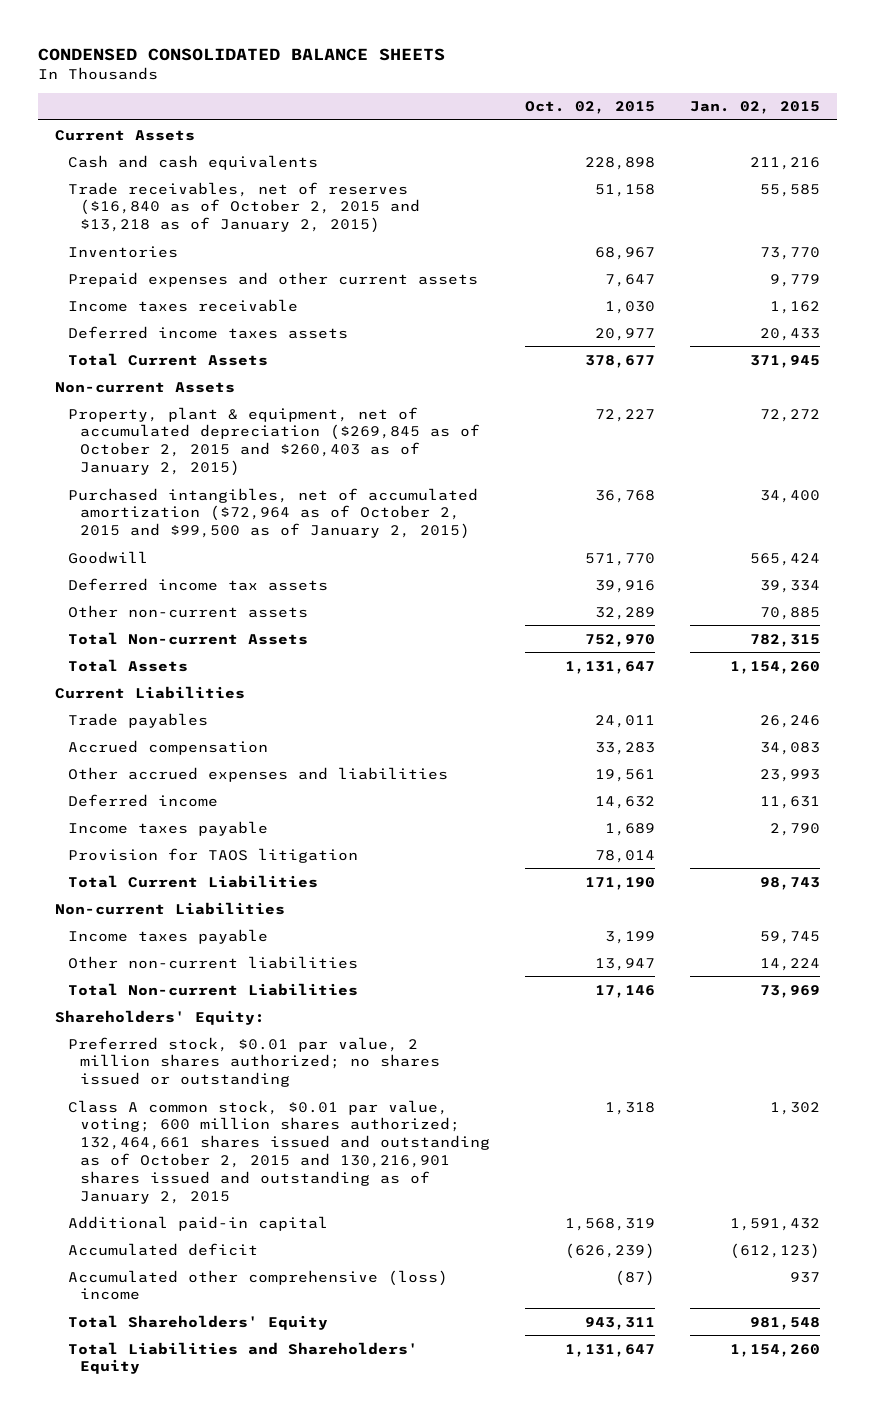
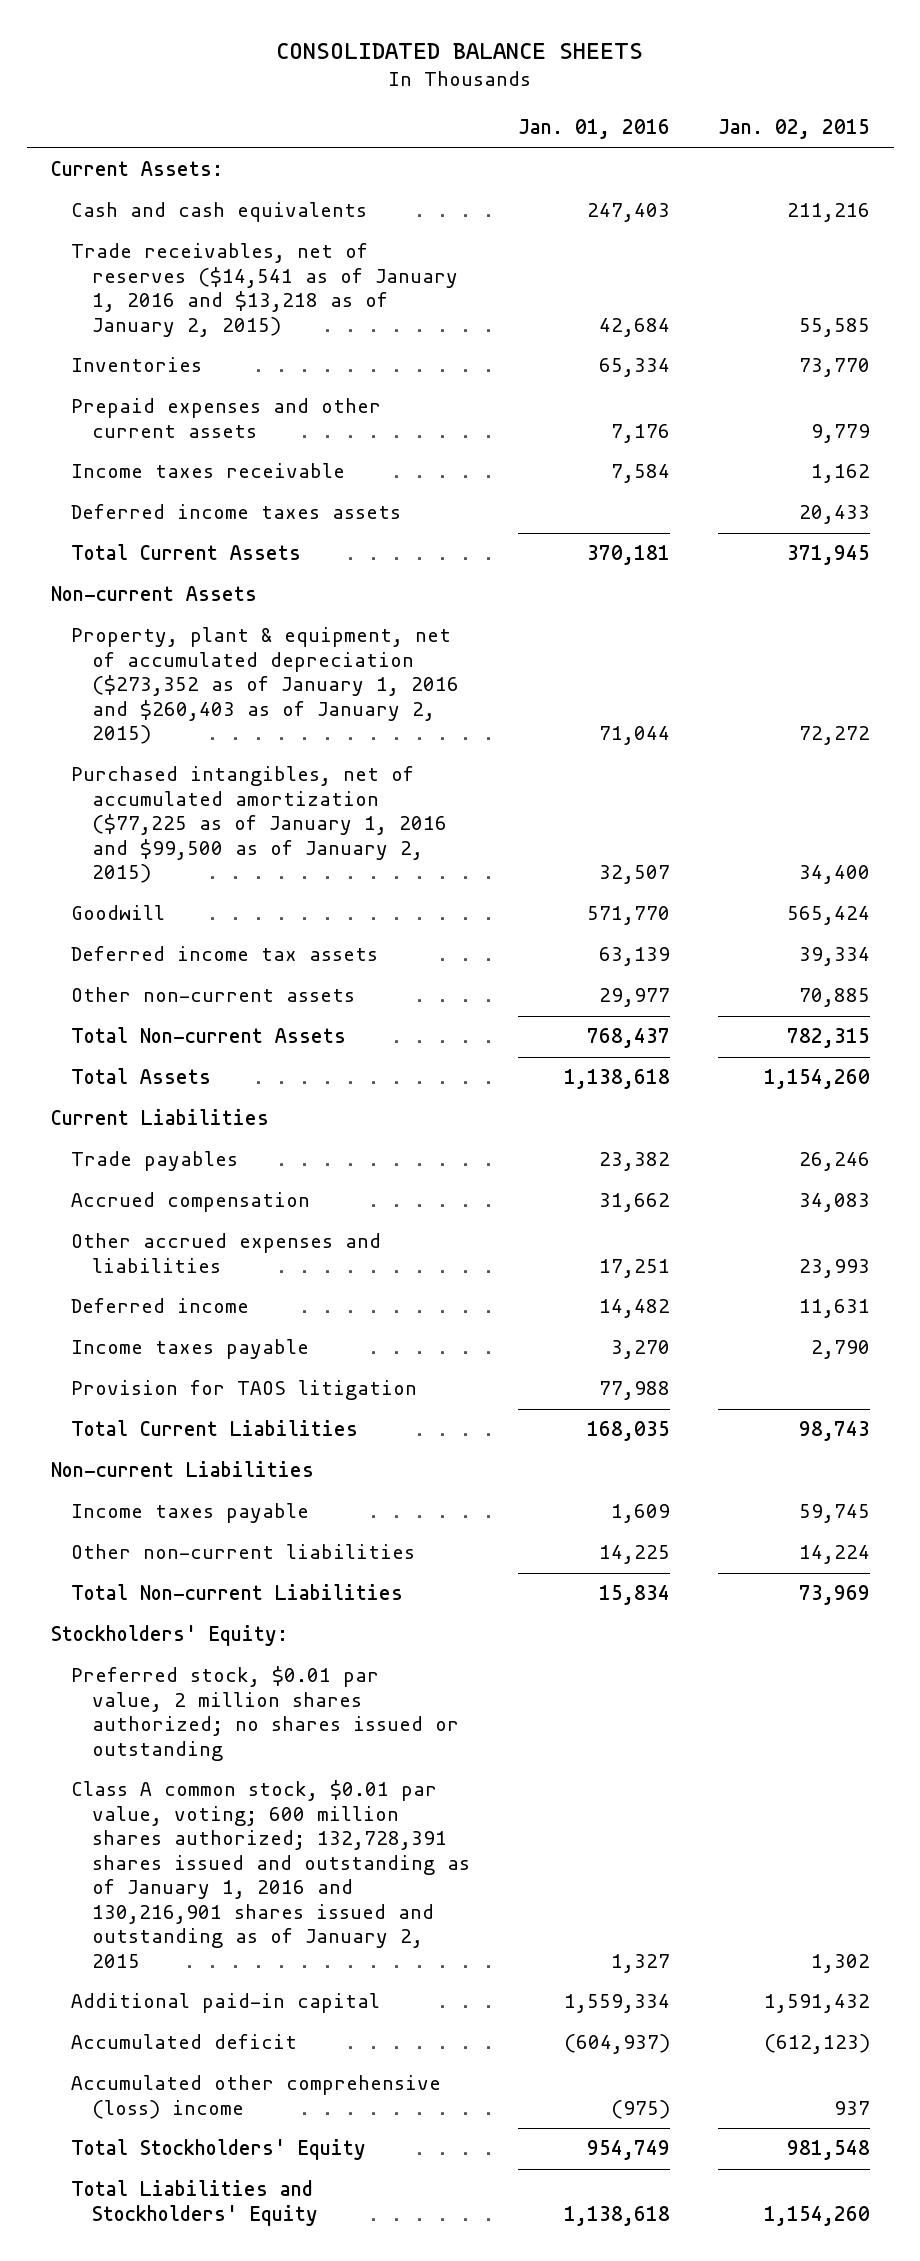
[37,47,445,61] CONDENSED CONSOLIDATED BALANCE SHEETS -> [276,42,644,59] CONSOLIDATED BALANCE SHEETS
[525,101,656,115] Oct. 02, 2015 -> none
none -> [517,119,670,140] Jan. 01, 2016
[55,129,196,141] Current Assets -> [50,161,223,177] Current Assets:
[67,181,421,234] Trade receivables, net of reserves ($16,840 as of October 2, 2015 and $13,218 as of January 2, 2015) -> [71,243,458,337] Trade receivables, net of reserves ($14,541 as of January 1, 2016 and $13,218 as of January 2, 2015)
[67,406,481,477] Property, plant & equipment, net of accumulated depreciation ($269,845 as of October 2, 2015 and $260,403 as of January 2, 2015) -> [71,627,459,745] Property, plant & equipment, net of accumulated depreciation ($273,352 as of January 1, 2016 and $260,403 as of January 2, 2015)
[67,487,478,540] Purchased intangibles, net of accumulated amortization ($72,964 as of October 2, 2015 and $99,500 as of January 2, 2015) -> [71,766,447,884] Purchased intangibles, net of accumulated amortization ($77,225 as of January 1, 2016 and $99,500 as of January 2, 2015)
[55,1009,266,1025] Shareholders' Equity: -> [50,1625,288,1647] Stockholders' Equity:
[67,1099,491,1204] Class A common stock, $0.01 par value, voting; 600 million shares authorized; 132,464,661 shares issued and outstanding as of October 2, 2015 and 130,216,901 shares issued and outstanding as of January 2, 2015 -> [71,1780,470,1968] Class A common stock, $0.01 par value, voting; 600 million shares authorized; 132,728,391 shares issued and outstanding as of January 1, 2016 and 130,216,901 shares issued and outstanding as of January 2, 2015
[67,1314,328,1330] Total Shareholders' Equity -> [71,2139,367,2161] Total Stockholders' Equity
[67,1341,418,1375] Total Liabilities and Shareholders' Equity -> [71,2180,318,2226] Total Liabilities and Stockholders' Equity

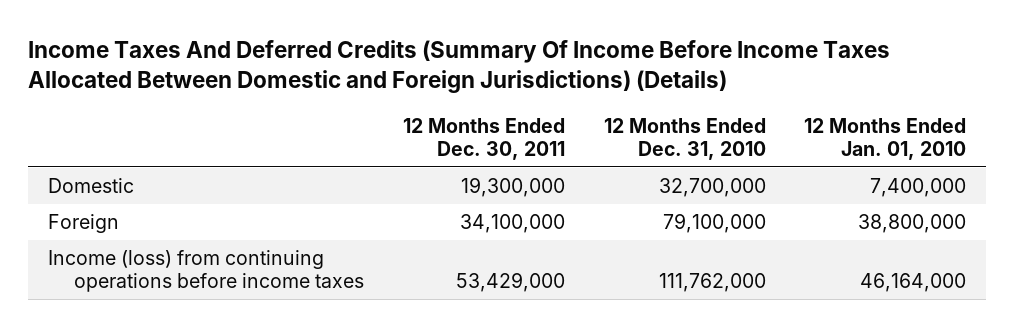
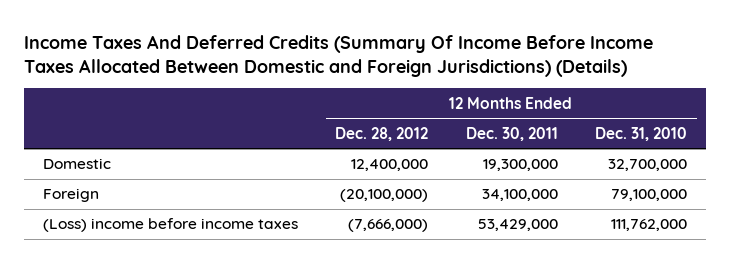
[804,117,967,160] 12 Months Ended Jan. 01, 2010 -> none
none -> [335,126,429,141] Dec. 28, 2012
[47,250,364,293] Income (loss) from continuing operations before income taxes -> [42,218,298,233] (Loss) income before income taxes

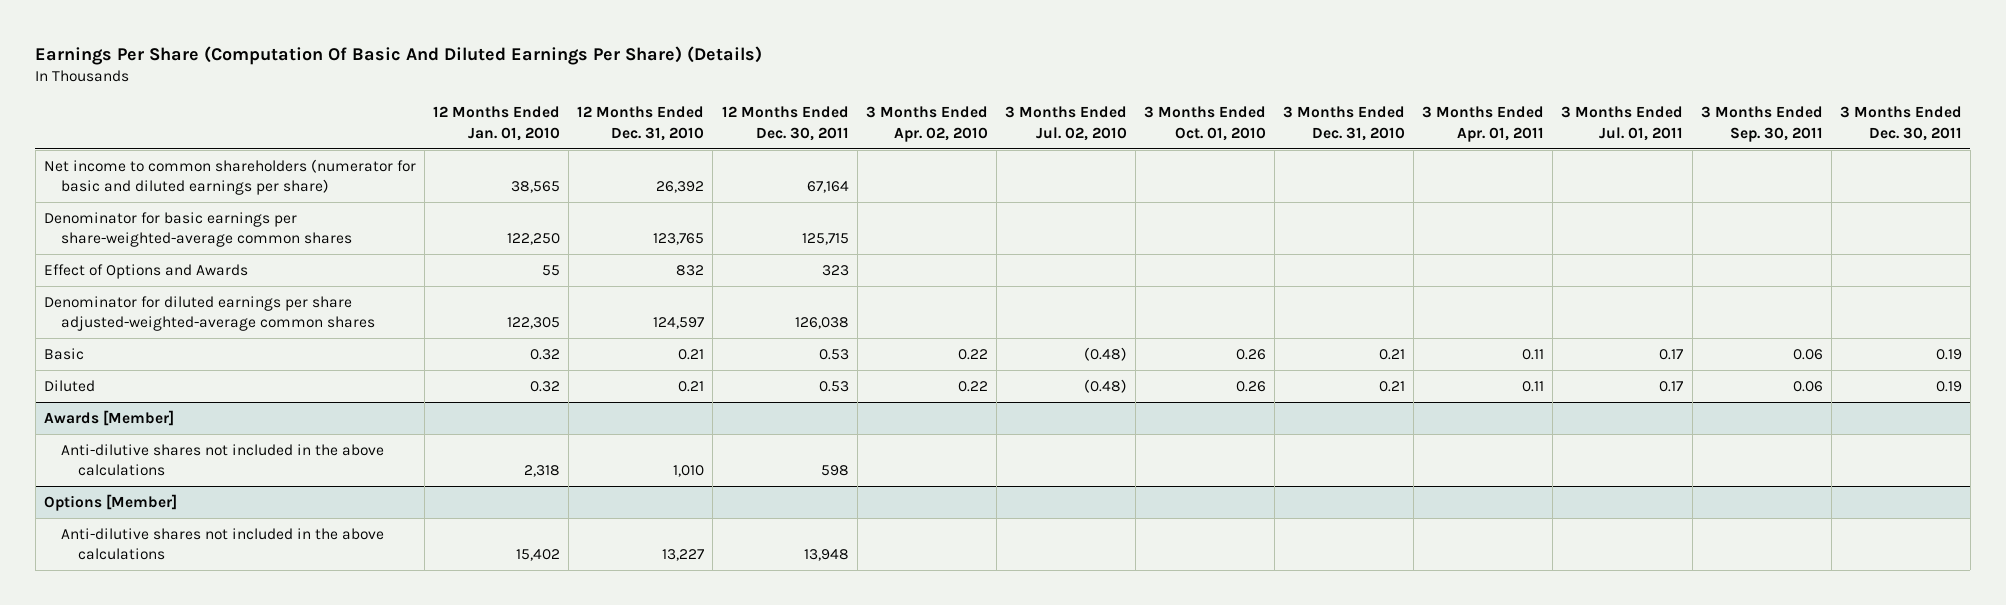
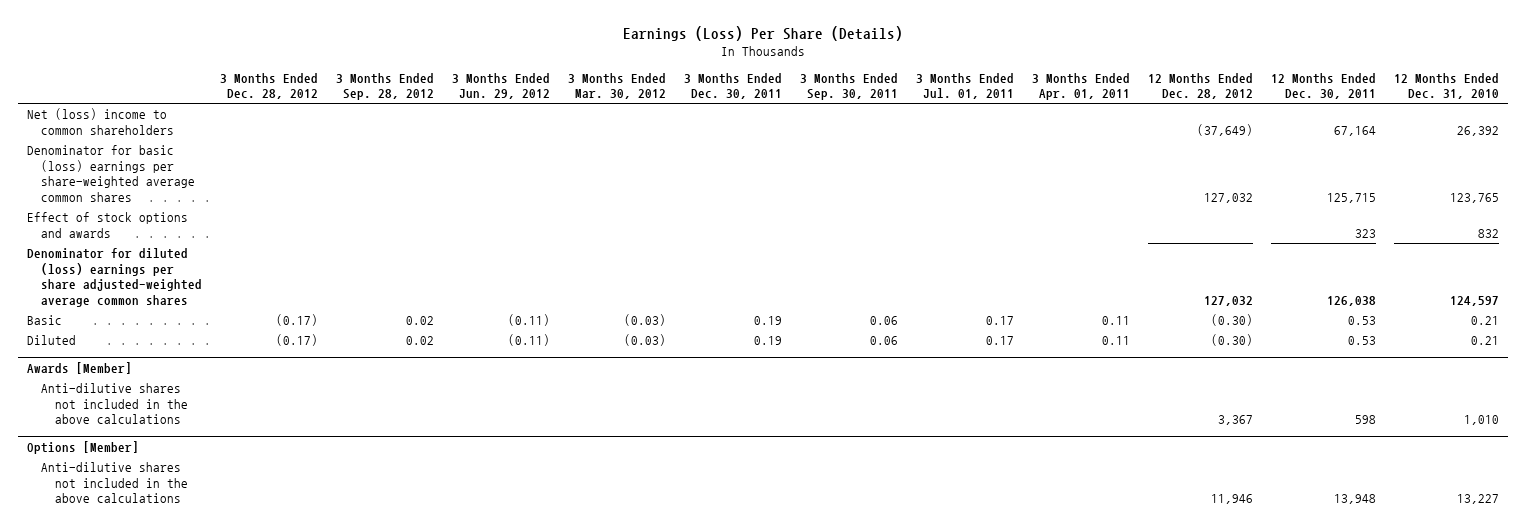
[35,45,763,65] Earnings Per Share (Computation Of Basic And Diluted Earnings Per Share) (Details) -> [622,25,903,41] Earnings (Loss) Per Share (Details)
[433,106,561,141] 12 Months Ended Jan. 01, 2010 -> none
[865,106,988,142] 3 Months Ended Apr. 02, 2010 -> none
[1004,106,1127,141] 3 Months Ended Jul. 02, 2010 -> none
[1143,106,1266,141] 3 Months Ended Oct. 01, 2010 -> none
[1283,106,1406,141] 3 Months Ended Dec. 31, 2010 -> none
none -> [219,72,318,100] 3 Months Ended Dec. 28, 2012
none -> [335,72,434,101] 3 Months Ended Sep. 28, 2012
none -> [451,72,550,100] 3 Months Ended Jun. 29, 2012
none -> [567,72,666,100] 3 Months Ended Mar. 30, 2012
none -> [1147,72,1253,100] 12 Months Ended Dec. 28, 2012
[44,158,417,196] Net income to common shareholders (numerator for basic and diluted earnings per share) -> [26,108,174,135] Net (loss) income to common shareholders
[44,211,352,248] Denominator for basic earnings per share-weighted-average common shares -> [26,145,195,202] Denominator for basic (loss) earnings per share-weighted average common shares
[44,263,249,279] Effect of Options and Awards -> [26,212,188,238] Effect of stock options and awards
[44,295,375,332] Denominator for diluted earnings per share adjusted-weighted-average common shares -> [26,248,202,307] Denominator for diluted (loss) earnings per share adjusted-weighted average common shares

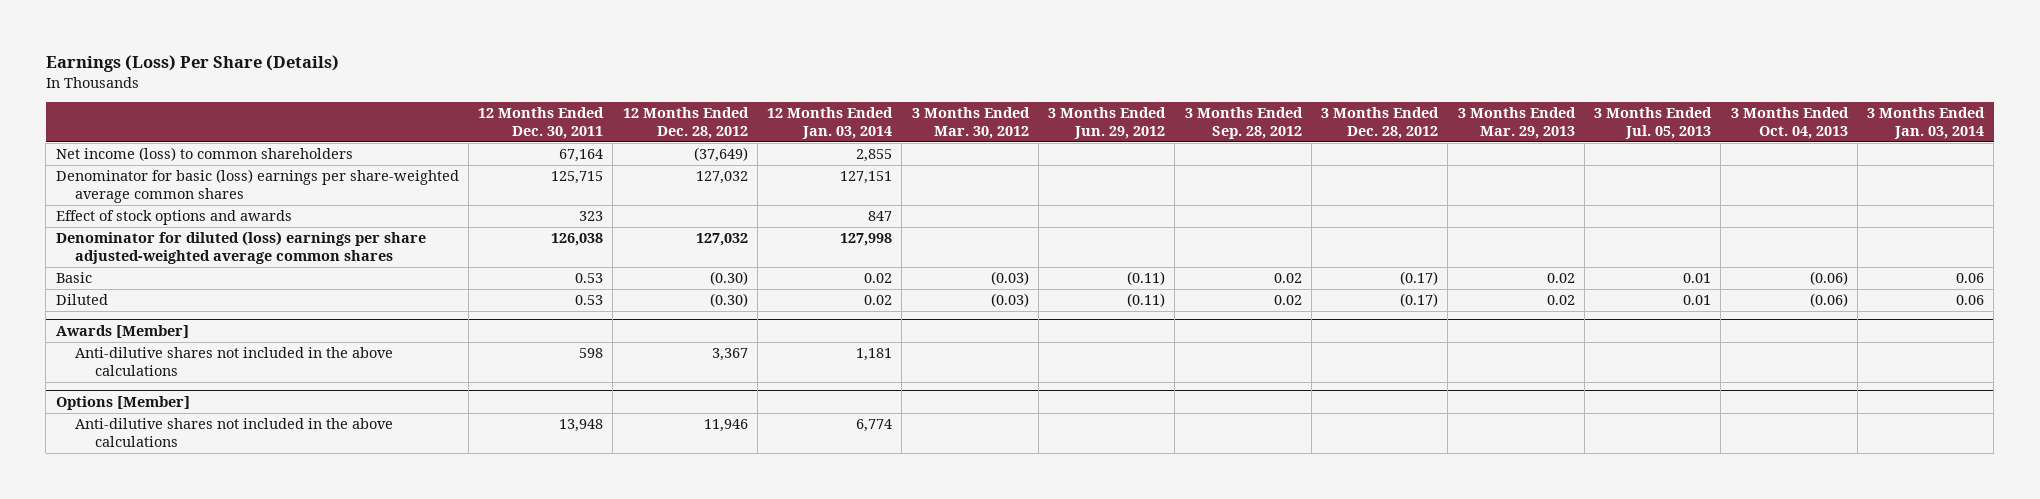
[683,72,782,100] 3 Months Ended Dec. 30, 2011 -> none
[799,72,898,101] 3 Months Ended Sep. 30, 2011 -> none
[915,72,1014,100] 3 Months Ended Jul. 01, 2011 -> none
[1031,72,1130,101] 3 Months Ended Apr. 01, 2011 -> none
[1393,72,1499,100] 12 Months Ended Dec. 31, 2010 -> none
none -> [767,107,894,139] 12 Months Ended Jan. 03, 2014
none -> [1457,107,1576,139] 3 Months Ended Mar. 29, 2013
none -> [1594,107,1713,139] 3 Months Ended Jul. 05, 2013
none -> [1730,107,1849,139] 3 Months Ended Oct. 04, 2013
none -> [1867,107,1986,139] 3 Months Ended Jan. 03, 2014
[26,108,174,135] Net (loss) income to common shareholders -> [55,147,353,162] Net income (loss) to common shareholders

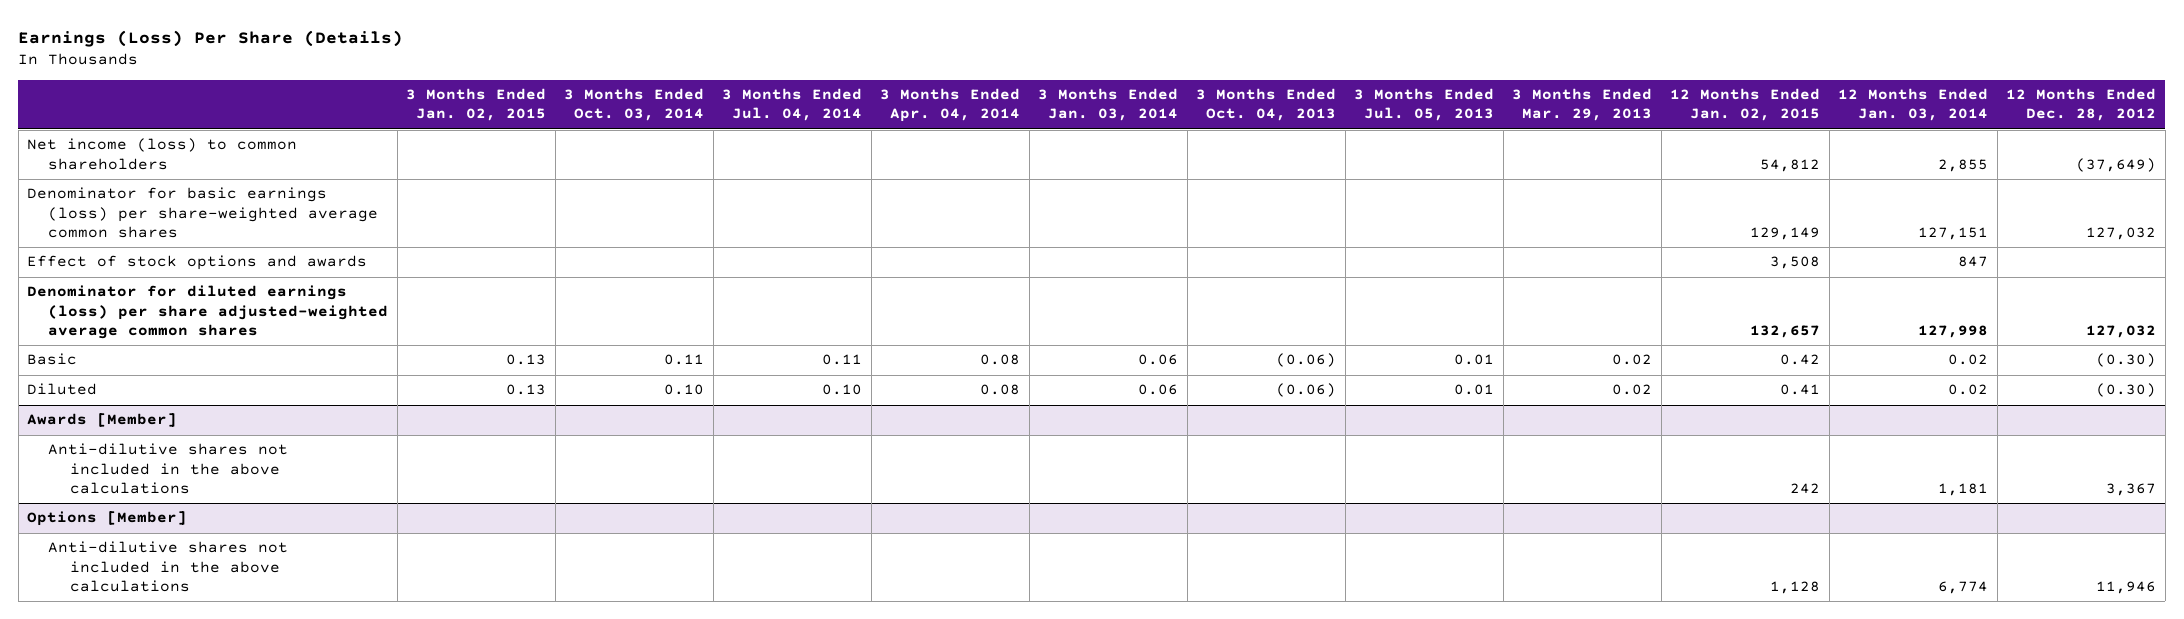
[478,107,605,139] 12 Months Ended Dec. 30, 2011 -> none
[911,107,1030,139] 3 Months Ended Mar. 30, 2012 -> none
[1048,107,1167,139] 3 Months Ended Jun. 29, 2012 -> none
[1184,107,1303,139] 3 Months Ended Sep. 28, 2012 -> none
[1321,107,1440,139] 3 Months Ended Dec. 28, 2012 -> none
none -> [406,88,547,122] 3 Months Ended Jan. 02, 2015
none -> [564,88,705,122] 3 Months Ended Oct. 03, 2014
none -> [722,88,863,122] 3 Months Ended Jul. 04, 2014
none -> [880,88,1021,123] 3 Months Ended Apr. 04, 2014
none -> [1670,88,1821,122] 12 Months Ended Jan. 02, 2015
[55,169,459,203] Denominator for basic (loss) earnings per share-weighted average common shares -> [27,187,379,239] Denominator for basic earnings (loss) per share-weighted average common shares
[55,231,426,264] Denominator for diluted (loss) earnings per share adjusted-weighted average common shares -> [27,285,389,340] Denominator for diluted earnings (loss) per share adjusted-weighted average common shares

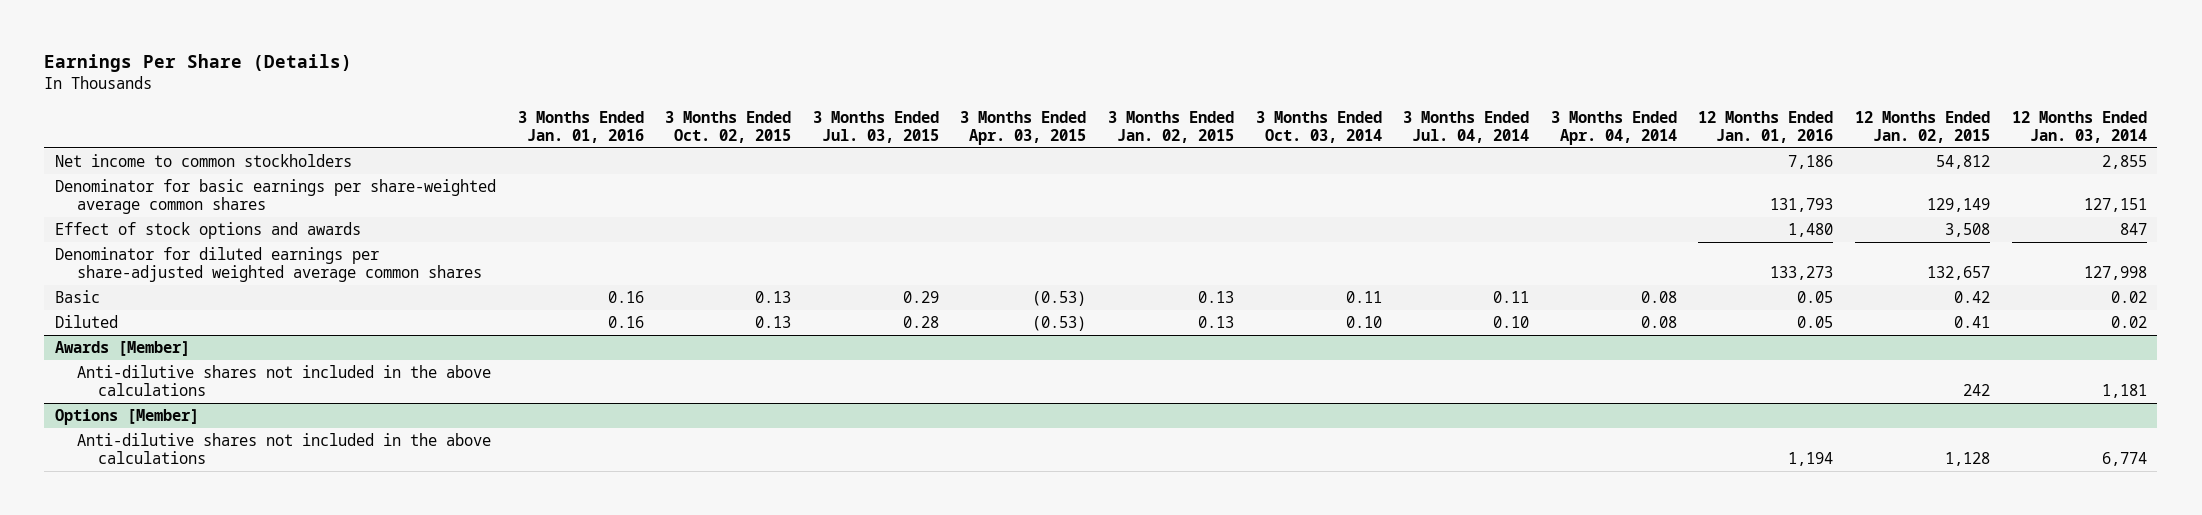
[18,29,404,47] Earnings (Loss) Per Share (Details) -> [44,54,353,73] Earnings Per Share (Details)
[1038,88,1179,122] 3 Months Ended Jan. 03, 2014 -> none
[1196,88,1337,122] 3 Months Ended Oct. 04, 2013 -> none
[1354,88,1495,122] 3 Months Ended Jul. 05, 2013 -> none
[1512,88,1653,122] 3 Months Ended Mar. 29, 2013 -> none
[2006,88,2157,122] 12 Months Ended Dec. 28, 2012 -> none
none -> [517,110,644,143] 3 Months Ended Jan. 01, 2016
none -> [665,110,792,143] 3 Months Ended Oct. 02, 2015
none -> [812,110,939,143] 3 Months Ended Jul. 03, 2015
none -> [960,110,1087,145] 3 Months Ended Apr. 03, 2015
none -> [1698,110,1834,143] 12 Months Ended Jan. 01, 2016
[27,138,298,170] Net income (loss) to common shareholders -> [55,154,353,168] Net income to common stockholders
[27,187,379,239] Denominator for basic earnings (loss) per share-weighted average common shares -> [55,179,497,215] Denominator for basic earnings per share-weighted average common shares
[27,285,389,340] Denominator for diluted earnings (loss) per share adjusted-weighted average common shares -> [55,247,482,283] Denominator for diluted earnings per share-adjusted weighted average common shares

